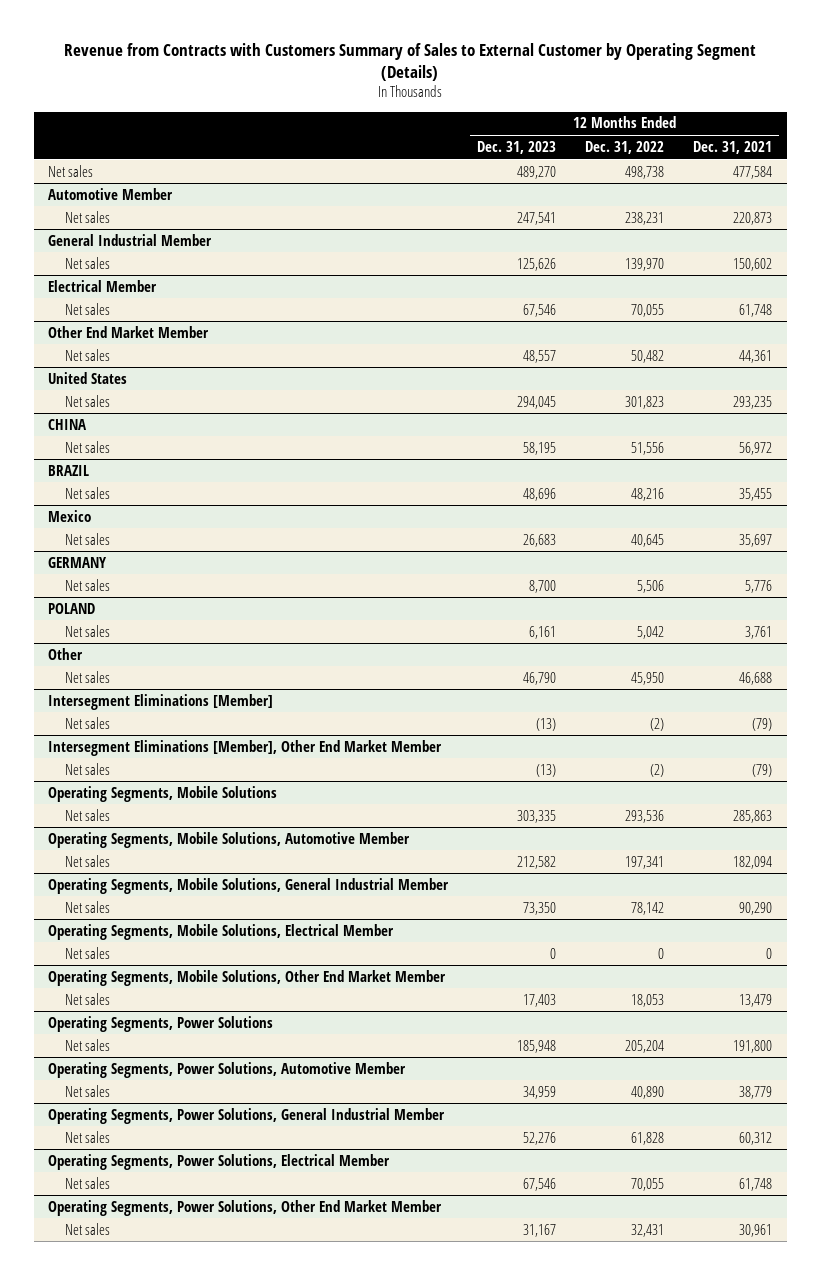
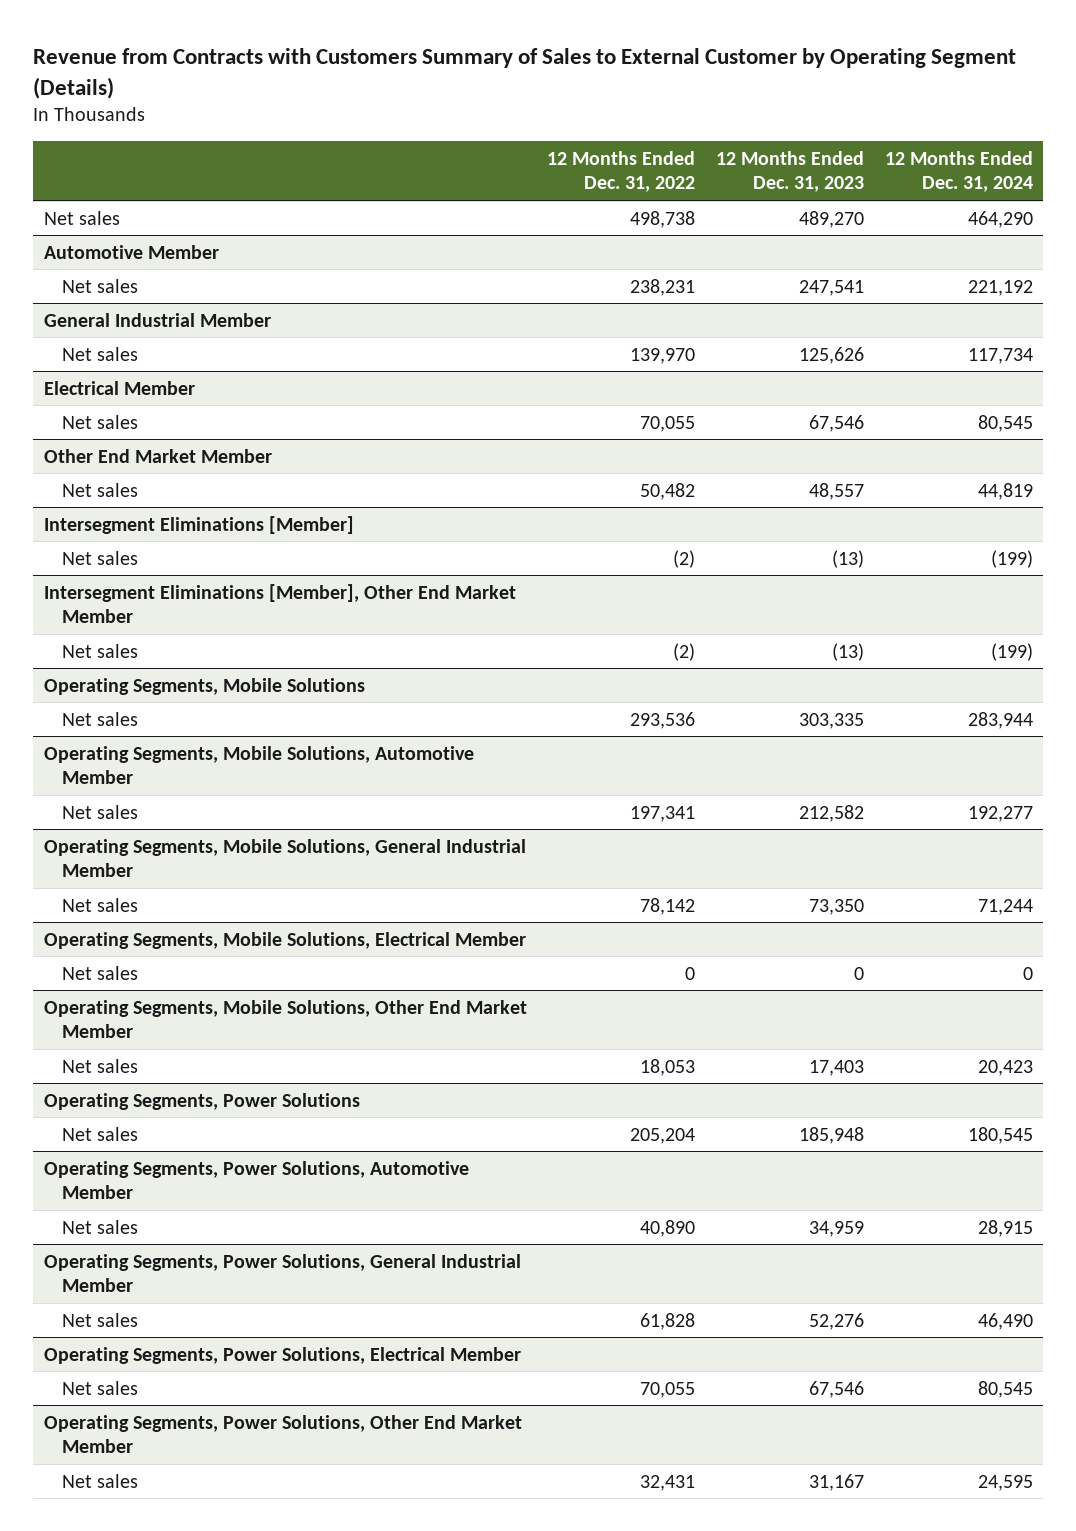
[693,140,773,154] Dec. 31, 2021 -> none
none -> [884,150,1033,193] 12 Months Ended Dec. 31, 2024
[48,371,128,384] United States -> none
[64,394,110,407] Net sales -> none
[48,418,88,430] CHINA -> none
[64,440,110,453] Net sales -> none
[48,464,90,476] BRAZIL -> none
[64,486,110,499] Net sales -> none
[48,509,92,522] Mexico -> none
[64,532,110,545] Net sales -> none
[48,556,108,568] GERMANY -> none
[64,578,110,591] Net sales -> none
[48,602,96,614] POLAND -> none
[64,624,110,637] Net sales -> none
[48,647,84,660] Other -> none
[64,670,110,683] Net sales -> none

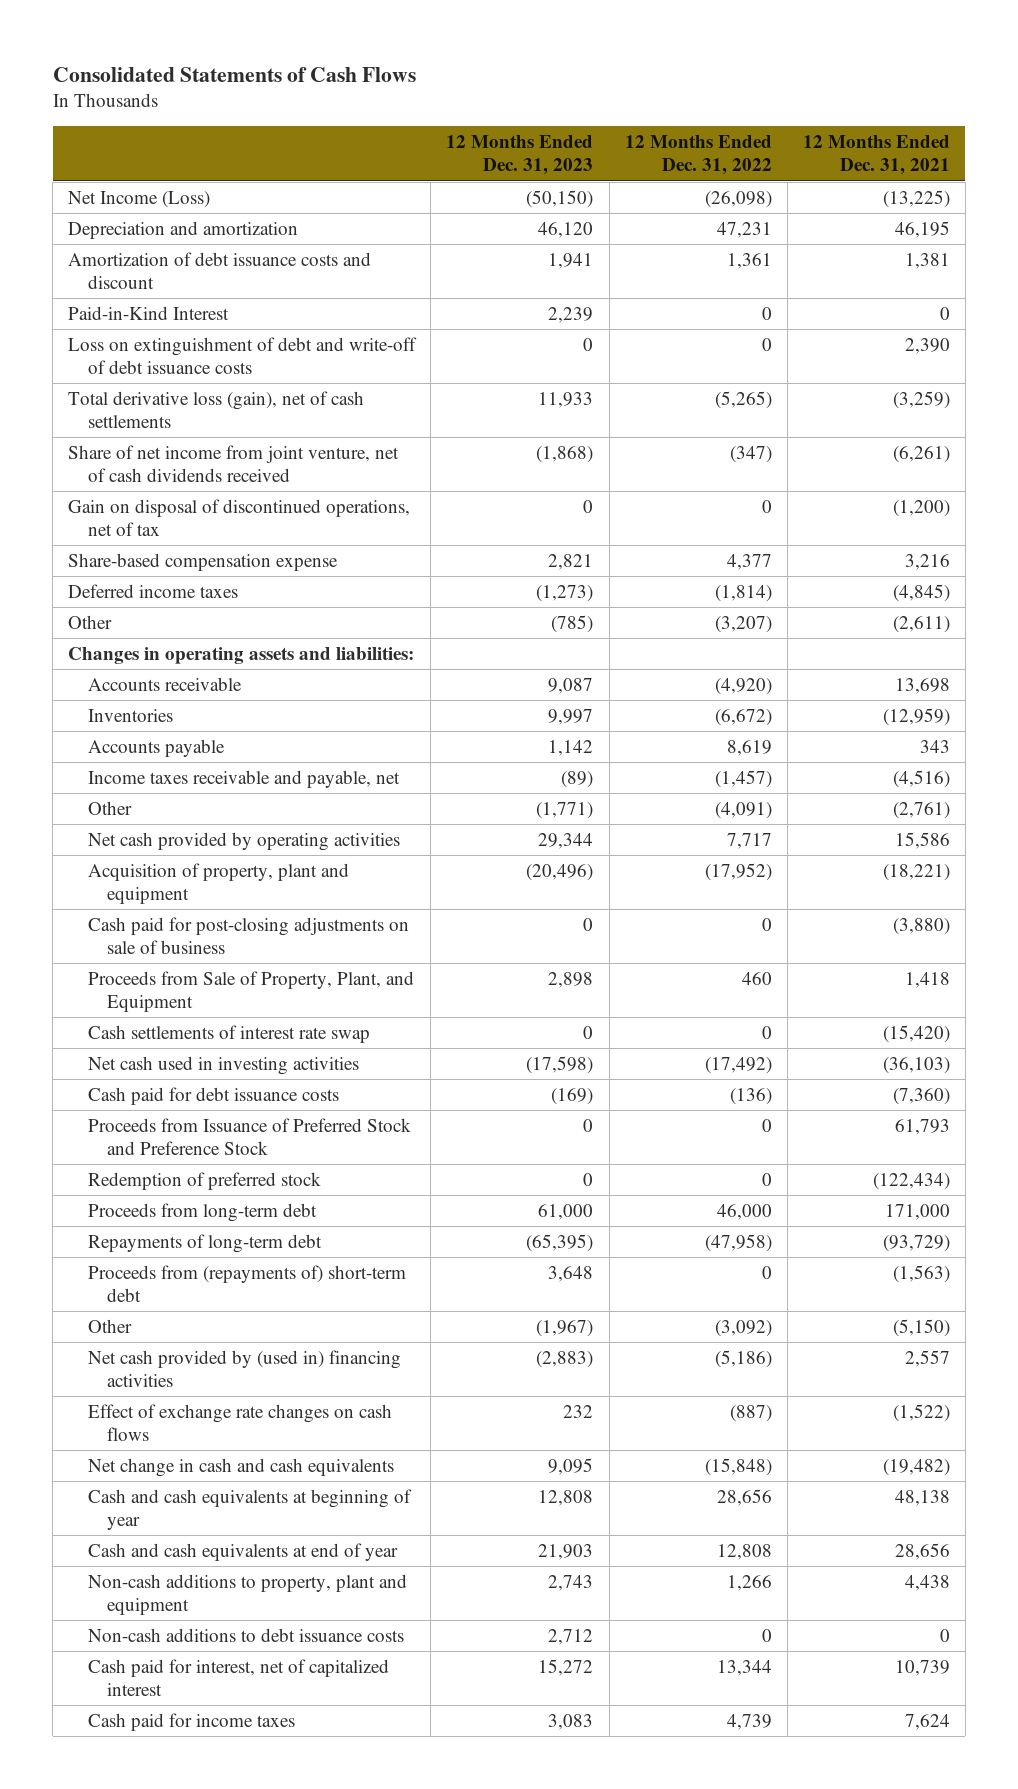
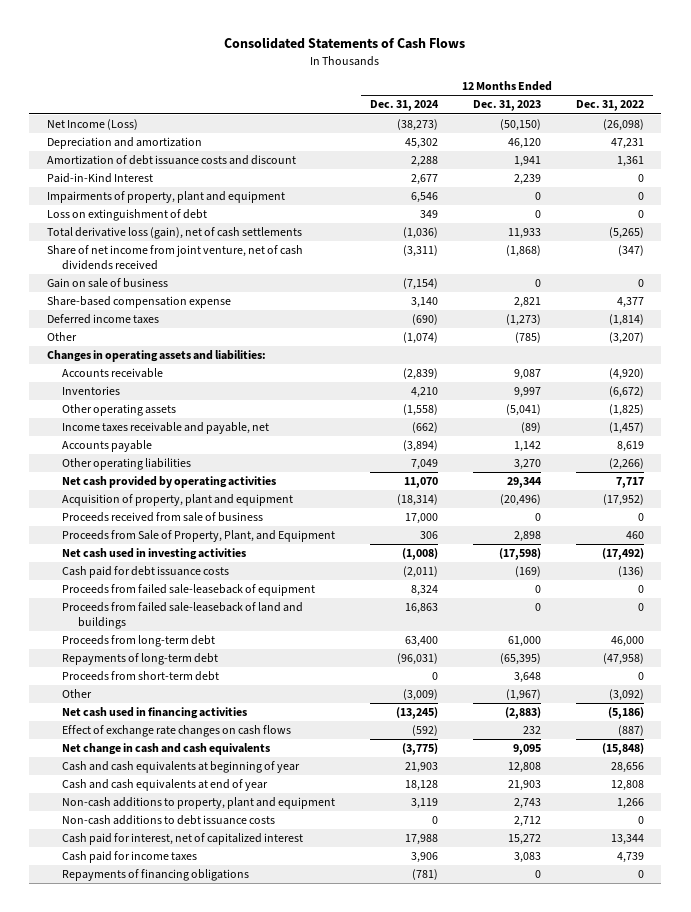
[802,134,950,176] 12 Months Ended Dec. 31, 2021 -> none
none -> [370,100,440,112] Dec. 31, 2024
none -> [46,191,285,204] Impairments of property, plant and equipment
[68,336,418,375] Loss on extinguishment of debt and write-off of debt issuance costs -> [46,209,207,222] Loss on extinguishment of debt
[68,498,411,537] Gain on disposal of discontinued operations, net of tax -> [46,278,168,289] Gain on sale of business
none -> [62,404,177,417] Other operating assets
[87,738,225,757] Accounts payable -> [62,440,153,453] Accounts payable
[87,800,132,815] Other -> [62,458,192,471] Other operating liabilities
[536,801,594,819] (1,771) -> [514,459,542,471] 3,270
[714,801,772,819] (4,091) -> [608,458,644,471] (2,266)
[87,916,409,955] Cash paid for post-closing adjustments on sale of business -> [62,512,264,523] Proceeds received from sale of business
[87,1024,370,1043] Cash settlements of interest rate swap -> none
[87,1117,411,1156] Proceeds from Issuance of Preferred Stock and Preference Stock -> none
[87,1171,321,1190] Redemption of preferred stock -> none
none -> [62,584,316,597] Proceeds from failed sale-leaseback of equipment
none -> [62,602,304,629] Proceeds from failed sale-leaseback of land and buildings
[87,1264,406,1303] Proceeds from (repayments of) short-term debt -> [62,671,220,682] Proceeds from short-term debt
[87,1349,401,1388] Net cash provided by (used in) financing activities -> [62,707,248,720] Net cash used in financing activities
none -> [62,869,250,882] Repayments of financing obligations

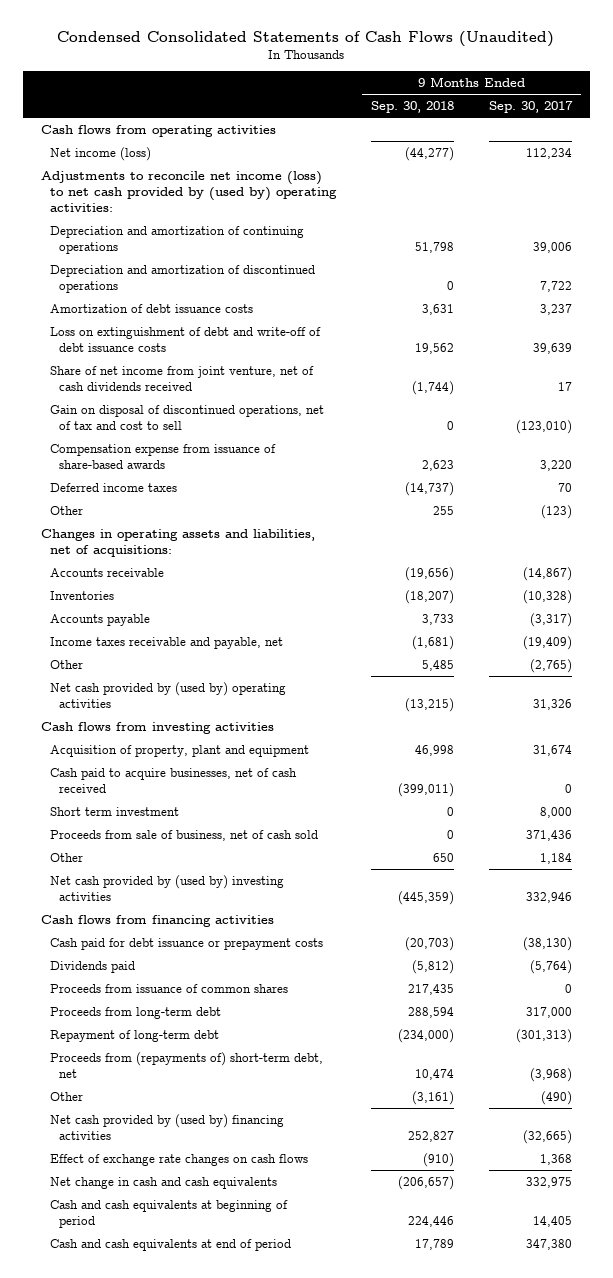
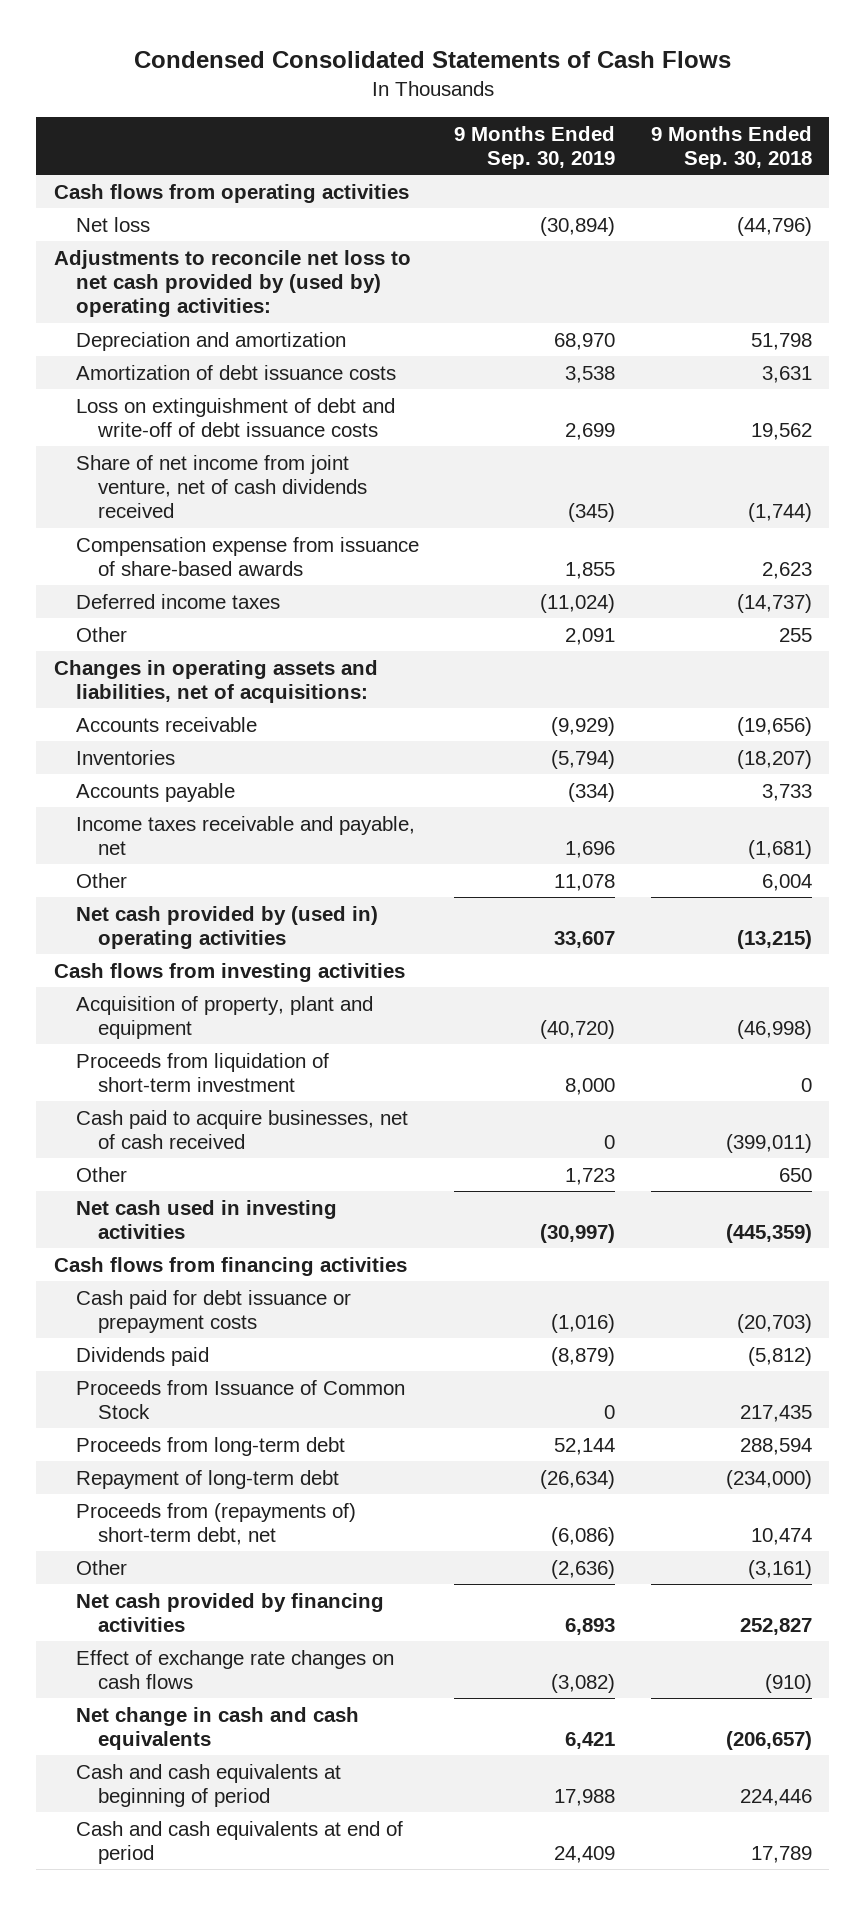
[57,31,555,48] Condensed Consolidated Statements of Cash Flows (Unaudited) -> [133,51,731,69] Condensed Consolidated Statements of Cash Flows
[489,100,574,113] Sep. 30, 2017 -> none
none -> [454,125,616,169] 9 Months Ended Sep. 30, 2019
[49,264,315,293] Depreciation and amortization of discontinued operations -> none
[49,146,151,161] Net income (loss) -> [75,216,150,232] Net loss
[405,146,455,161] (44,277) -> [736,216,812,236] (44,796)
[40,170,337,212] Adjustments to reconcile net income (loss) to net cash provided by (used by) operating activities: -> [53,249,411,318] Adjustments to reconcile net loss to net cash provided by (used by) operating activities:
[49,225,304,254] Depreciation and amortization of continuing operations -> [75,331,346,351] Depreciation and amortization
[49,404,324,430] Gain on disposal of discontinued operations, net of tax and cost to sell -> none
[422,659,455,671] 5,485 -> [761,873,812,891] 6,004
[49,681,286,708] Net cash provided by (used by) operating activities -> [75,905,378,949] Net cash provided by (used in) operating activities
[415,744,455,756] 46,998 -> [736,1019,812,1039] (46,998)
none -> [75,1052,329,1092] Proceeds from liquidation of short-term investment
[49,806,179,816] Short term investment -> none
[49,829,318,841] Proceeds from sale of business, net of cash sold -> none
[49,874,284,901] Net cash provided by (used by) investing activities -> [75,1199,337,1239] Net cash used in investing activities
[49,983,288,993] Proceeds from issuance of common shares -> [75,1379,405,1419] Proceeds from Issuance of Common Stock
[49,1113,284,1140] Net cash provided by (used by) financing activities -> [75,1592,384,1632] Net cash provided by financing activities

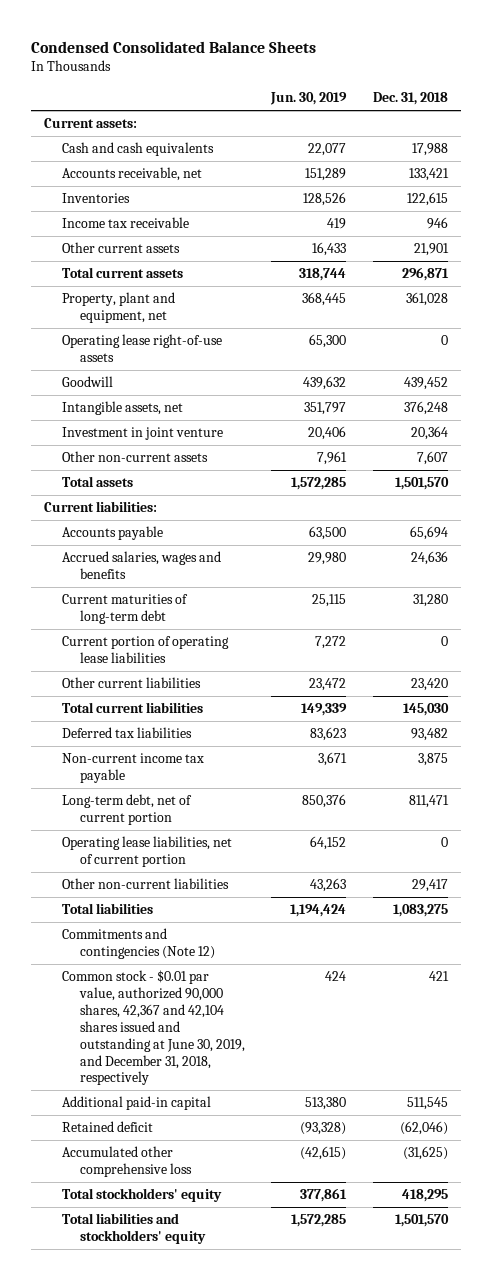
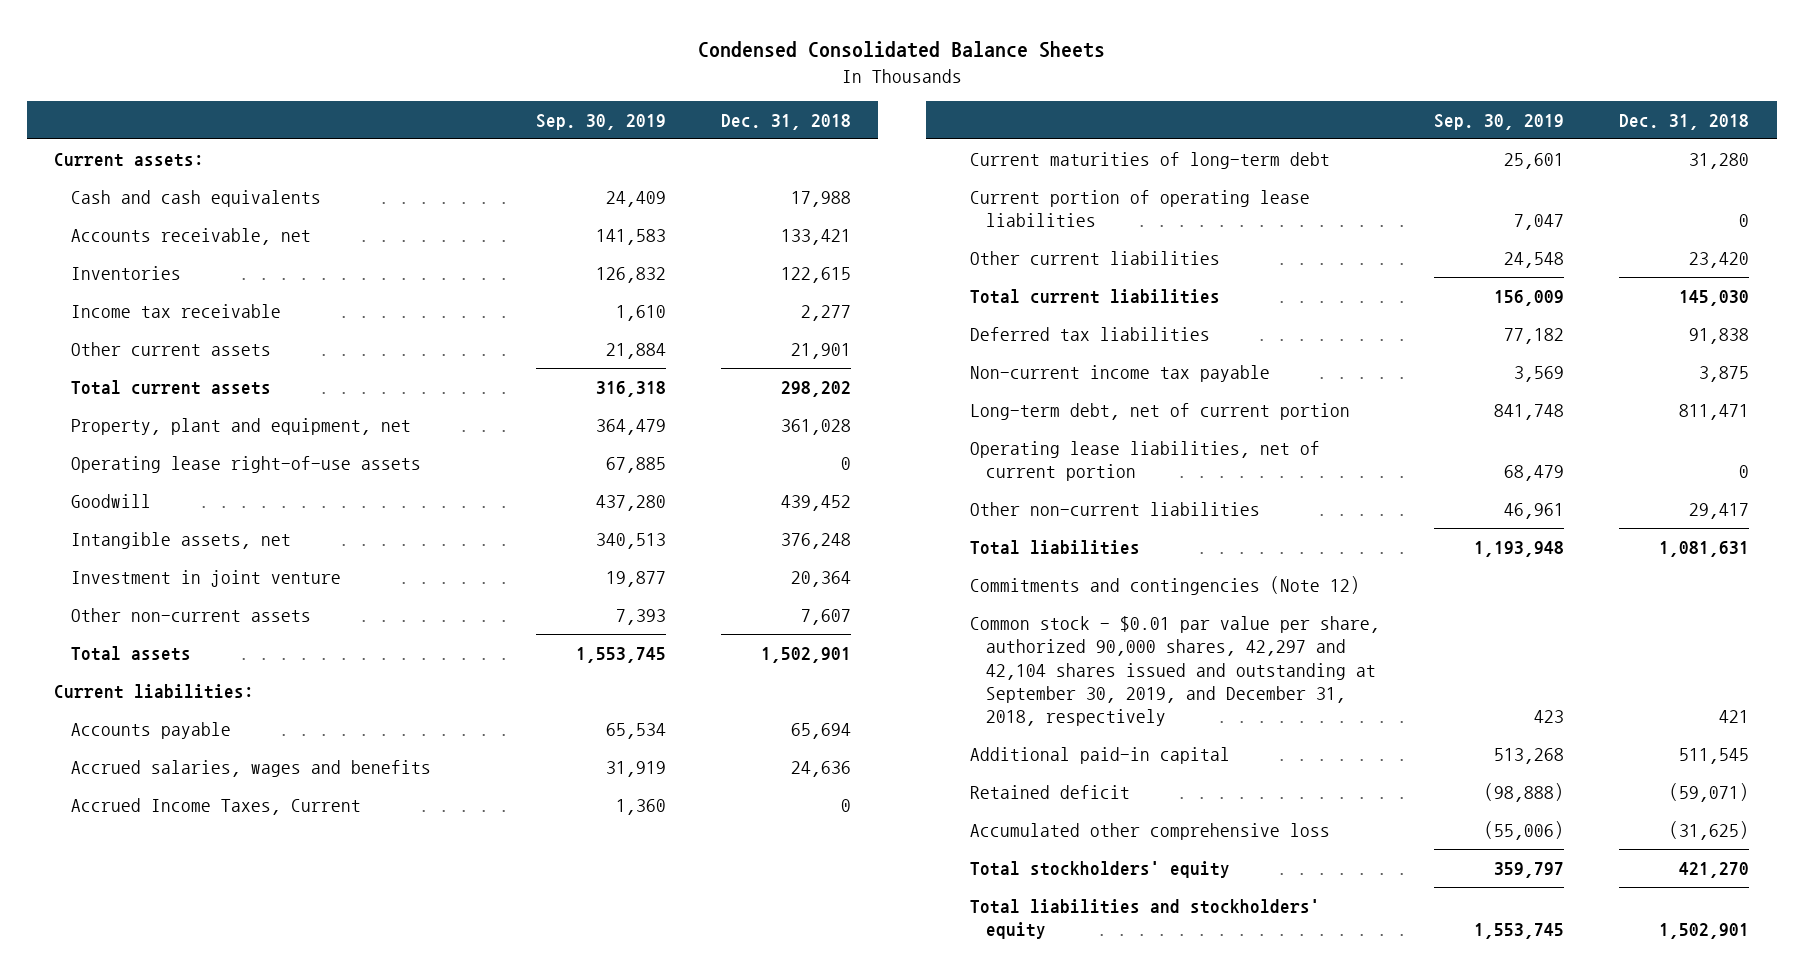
[270,92,348,106] Jun. 30, 2019 -> none
none -> [535,113,666,130] Sep. 30, 2019
[426,217,448,230] 946 -> [800,305,851,322] 2,277
[401,267,449,282] 296,871 -> [780,381,851,398] 298,202
[394,477,449,491] 1,501,570 -> [760,647,851,664] 1,502,901
none -> [71,798,362,816] Accrued Income Taxes, Current
[410,728,448,742] 93,482 -> [1689,328,1750,345] 91,838
[392,904,448,918] 1,083,275 -> [1659,541,1750,558] 1,081,631
[62,970,245,1086] Common stock - $0.01 par value, authorized 90,000 shares, 42,367 and 42,104 shares issued and outstanding at June 30, 2019, and December 31, 2018, respectively -> [969,616,1380,727] Common stock - $0.01 par value per share, authorized 90,000 shares, 42,297 and 42,104 shares issued and outstanding at September 30, 2019, and December 31, 2018, respectively
[399,1121,448,1136] (62,046) -> [1669,783,1750,803] (59,071)
[401,1189,448,1203] 418,295 -> [1679,862,1750,879] 421,270
[394,1214,449,1228] 1,501,570 -> [1659,923,1750,940] 1,502,901

